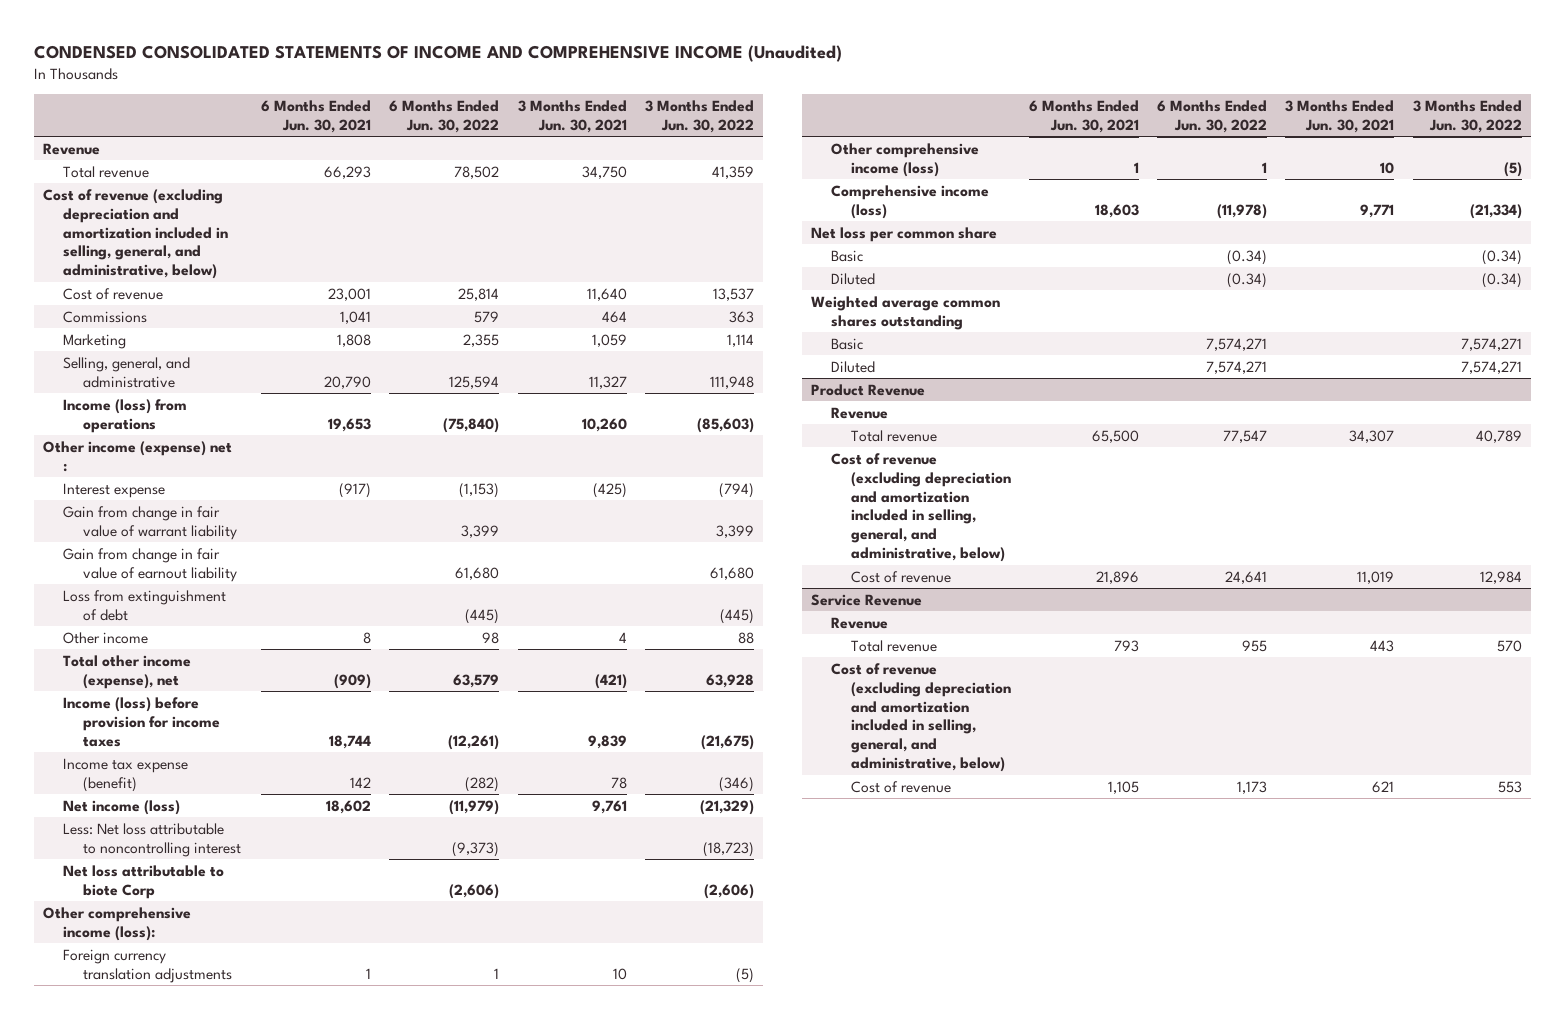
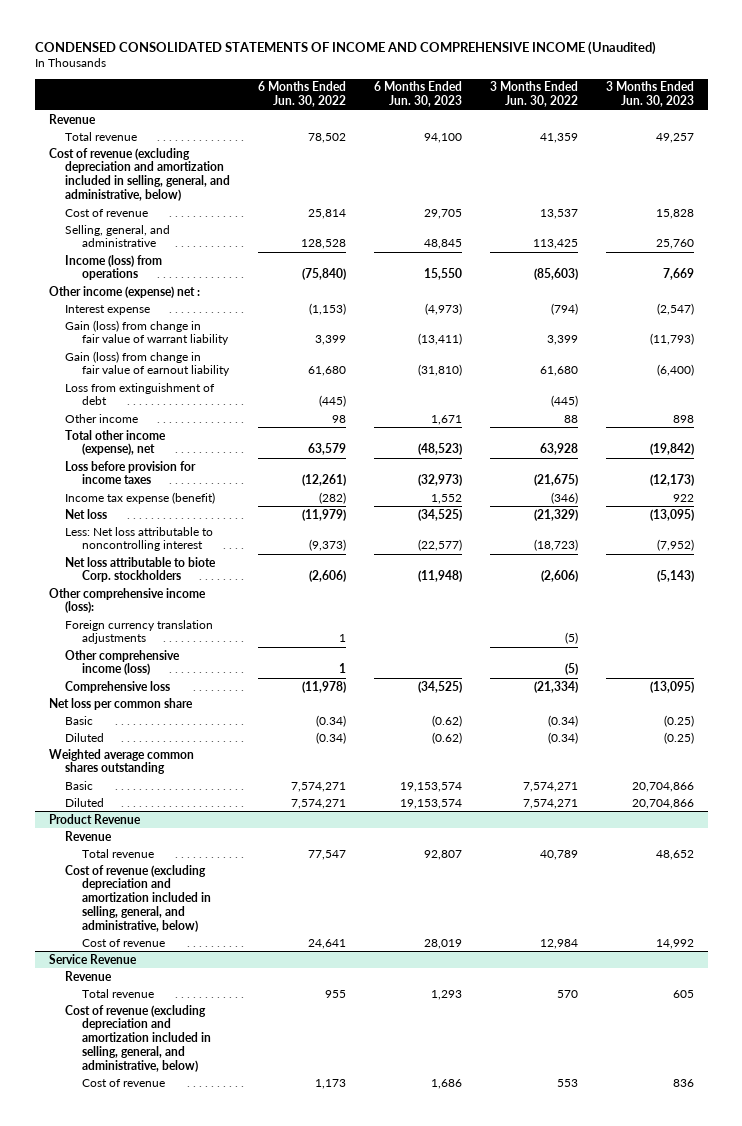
[261,99,372,133] 6 Months Ended Jun. 30, 2021 -> none
[517,99,627,133] 3 Months Ended Jun. 30, 2021 -> none
none -> [374,81,463,108] 6 Months Ended Jun. 30, 2023
none -> [605,81,694,108] 3 Months Ended Jun. 30, 2023
[62,310,147,323] Commissions -> none
[62,333,126,349] Marketing -> none
[449,375,500,389] 125,594 -> [301,239,347,250] 128,528
[709,375,754,389] 111,948 -> [532,239,578,250] 113,425
[62,505,238,540] Gain from change in fair value of warrant liability -> [65,319,230,346] Gain (loss) from change in fair value of warrant liability
[62,547,238,582] Gain from change in fair value of earnout liability -> [65,350,231,377] Gain (loss) from change in fair value of earnout liability
[62,696,221,747] Income (loss) before provision for income taxes -> [65,460,197,485] Loss before provision for income taxes
[62,799,180,815] Net income (loss) -> [65,508,108,519] Net loss
[62,864,224,899] Net loss attributable to biote Corp -> [65,556,217,583] Net loss attributable to biote Corp. stockholders
[830,184,989,219] Comprehensive income (loss) -> [65,680,171,693] Comprehensive loss

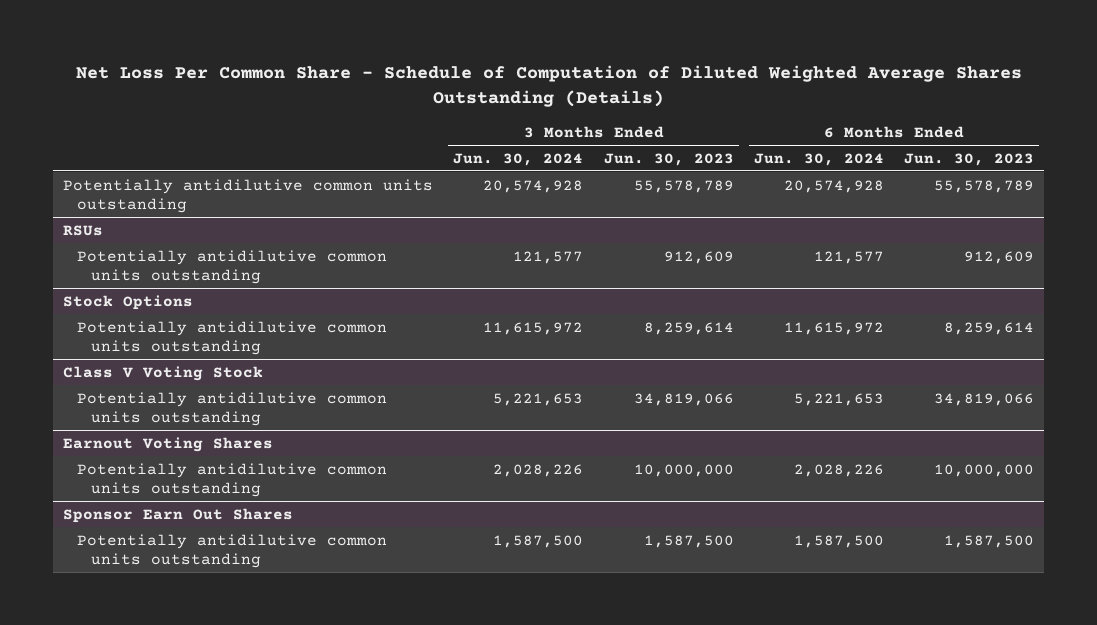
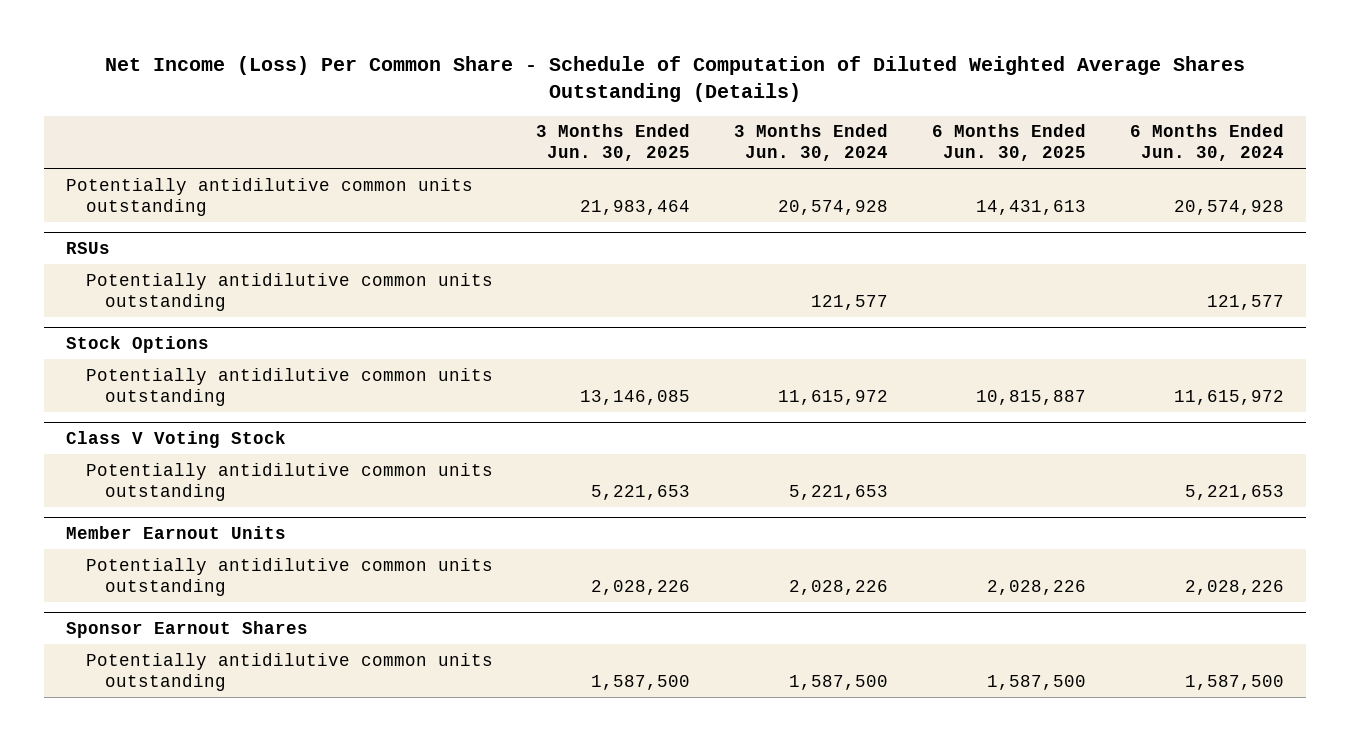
[75,65,1022,108] Net Loss Per Common Share - Schedule of Computation of Diluted Weighted Average Shares Outstanding (Details) -> [105,56,1246,103] Net Income (Loss) Per Common Share - Schedule of Computation of Diluted Weighted Average Shares Outstanding (Details)
[603,152,734,166] Jun. 30, 2023 -> none
[904,152,1035,166] Jun. 30, 2023 -> none
none -> [536,124,691,162] 3 Months Ended Jun. 30, 2025
none -> [932,124,1087,162] 6 Months Ended Jun. 30, 2025
[63,436,274,452] Earnout Voting Shares -> none
none -> [66,526,287,540] Member Earnout Units
[63,507,294,523] Sponsor Earn Out Shares -> [66,621,309,639] Sponsor Earnout Shares

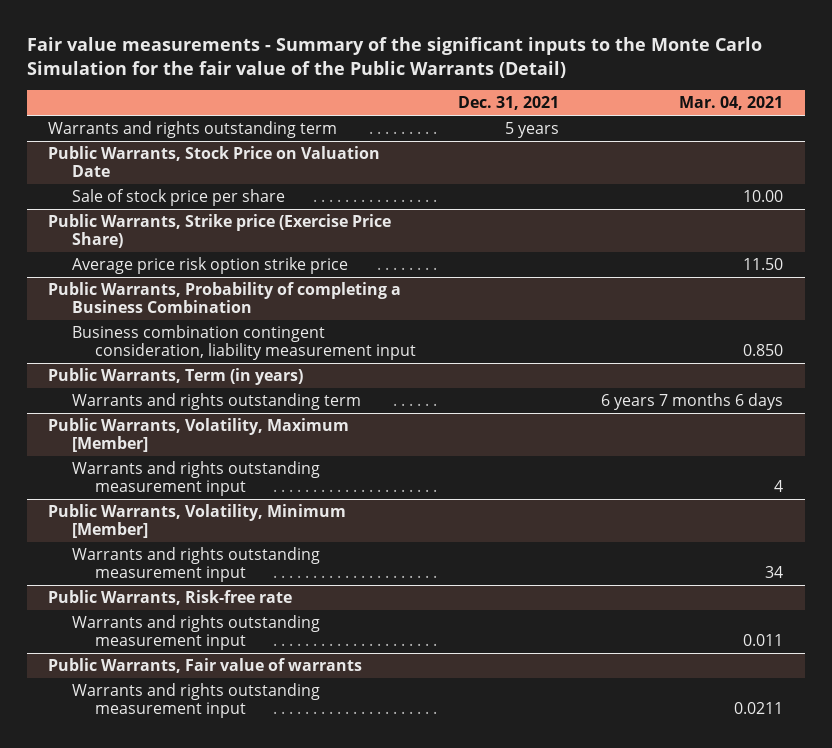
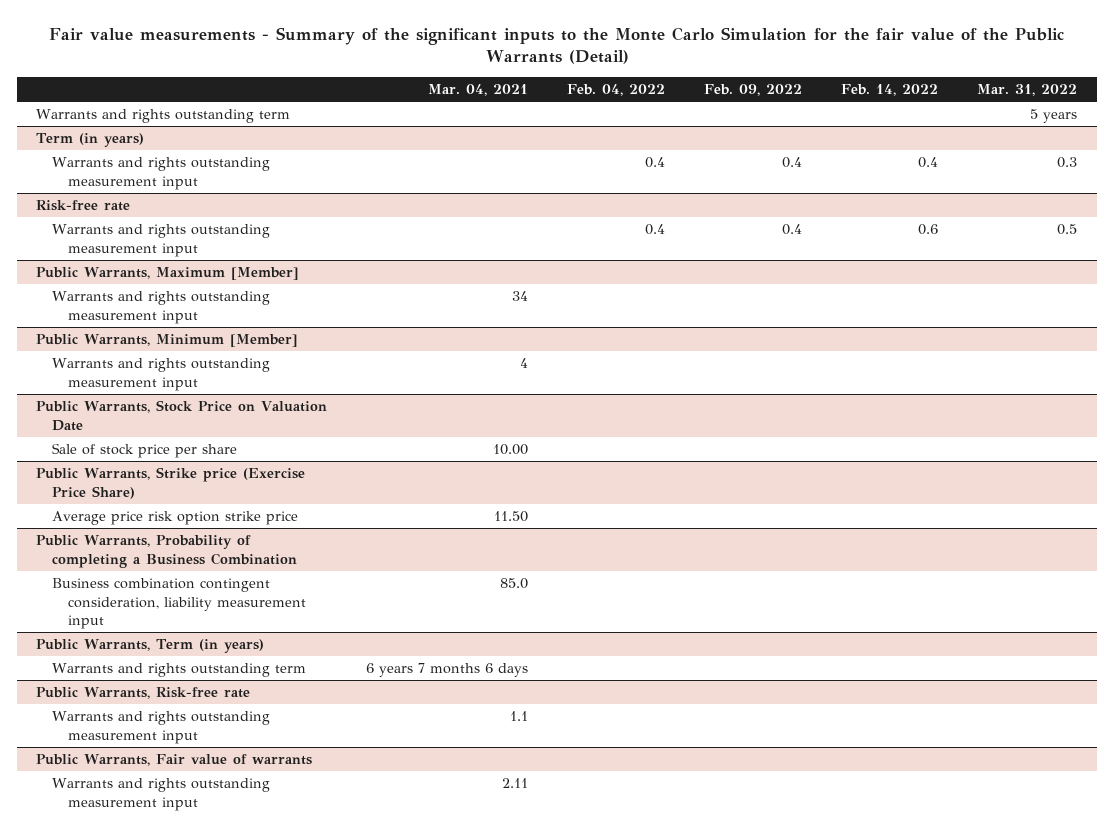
[458,96,560,111] Dec. 31, 2021 -> none
none -> [567,84,666,97] Feb. 04, 2022
none -> [704,84,803,97] Feb. 09, 2022
none -> [841,84,939,97] Feb. 14, 2022
none -> [977,84,1078,97] Mar. 31, 2022
none -> [36,133,145,148] Term (in years)
none -> [52,157,271,190] Warrants and rights outstanding measurement input
none -> [36,200,131,212] Risk-free rate
none -> [52,224,271,257] Warrants and rights outstanding measurement input
none -> [36,267,300,281] Public Warrants, Maximum [Member]
none -> [52,291,271,324] Warrants and rights outstanding measurement input
none -> [36,334,299,348] Public Warrants, Minimum [Member]
none -> [52,358,271,391] Warrants and rights outstanding measurement input
[743,343,784,356] 0.850 -> [500,578,529,590] 85.0
[48,417,350,452] Public Warrants, Volatility, Maximum [Member] -> none
[71,460,320,496] Warrants and rights outstanding measurement input -> none
[48,503,347,538] Public Warrants, Volatility, Minimum [Member] -> none
[71,546,320,582] Warrants and rights outstanding measurement input -> none
[743,633,784,646] 0.011 -> [510,711,529,722] 1.1
[734,701,784,714] 0.0211 -> [502,778,529,789] 2.11

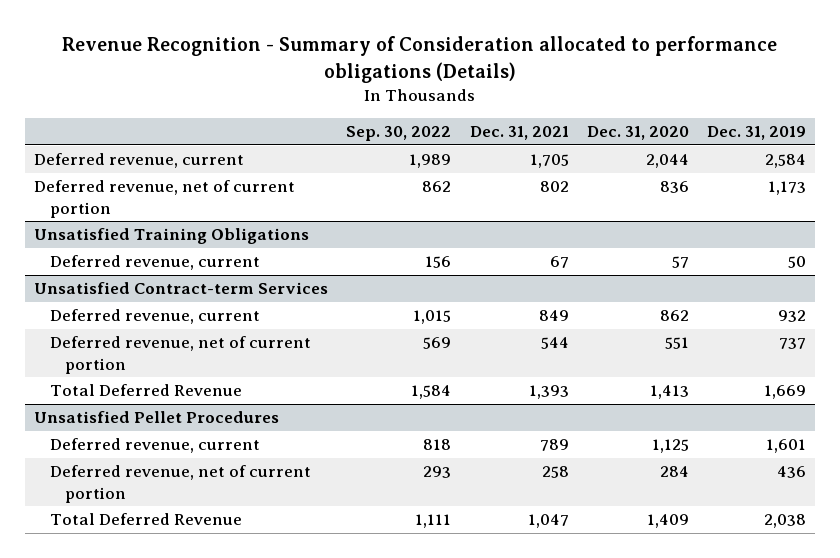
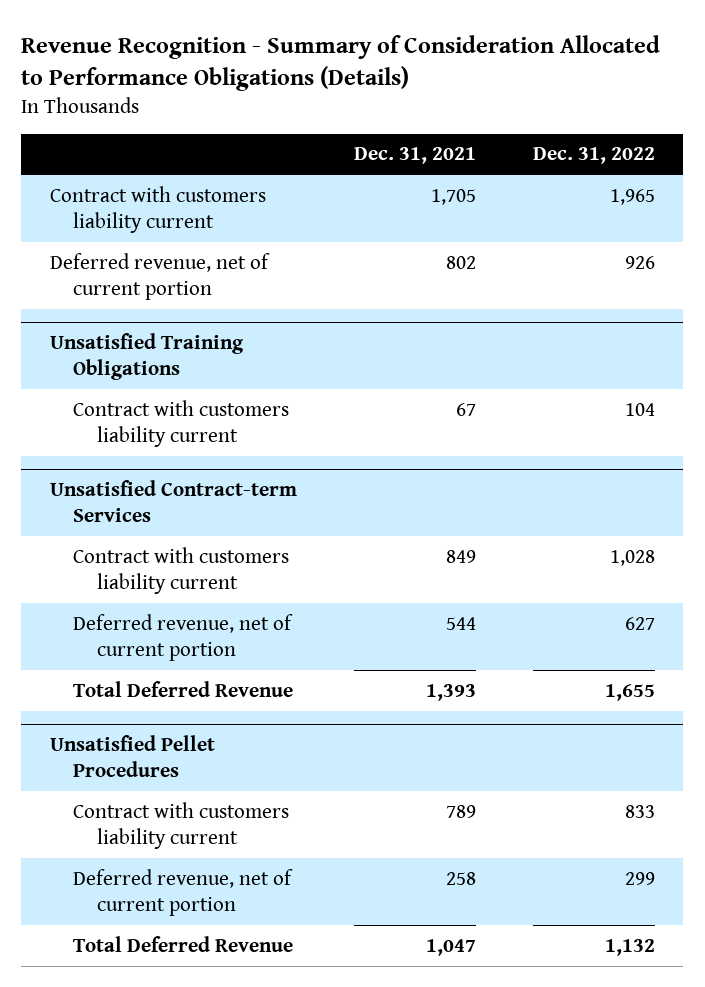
[62,36,778,83] Revenue Recognition - Summary of Consideration allocated to performance obligations (Details) -> [21,35,661,92] Revenue Recognition - Summary of Consideration Allocated to Performance Obligations (Details)
[346,126,452,142] Sep. 30, 2022 -> none
[586,126,689,141] Dec. 31, 2020 -> none
[707,126,807,141] Dec. 31, 2019 -> none
none -> [532,147,655,165] Dec. 31, 2022
[34,153,245,169] Deferred revenue, current -> [49,185,266,234] Contract with customers liability current
[49,255,260,271] Deferred revenue, current -> [73,399,290,448] Contract with customers liability current
[49,309,260,325] Deferred revenue, current -> [73,546,290,595] Contract with customers liability current
[49,438,260,454] Deferred revenue, current -> [73,801,290,850] Contract with customers liability current

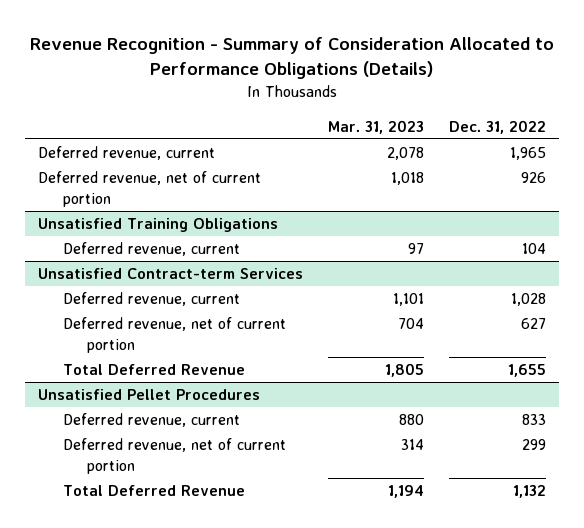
[353,147,476,165] Dec. 31, 2021 -> none
none -> [328,119,425,134] Mar. 31, 2023
[49,185,266,234] Contract with customers liability current -> [37,146,215,161] Deferred revenue, current
[73,399,290,448] Contract with customers liability current -> [62,242,240,257] Deferred revenue, current
[73,546,290,595] Contract with customers liability current -> [62,292,240,307] Deferred revenue, current
[73,801,290,850] Contract with customers liability current -> [62,413,240,428] Deferred revenue, current

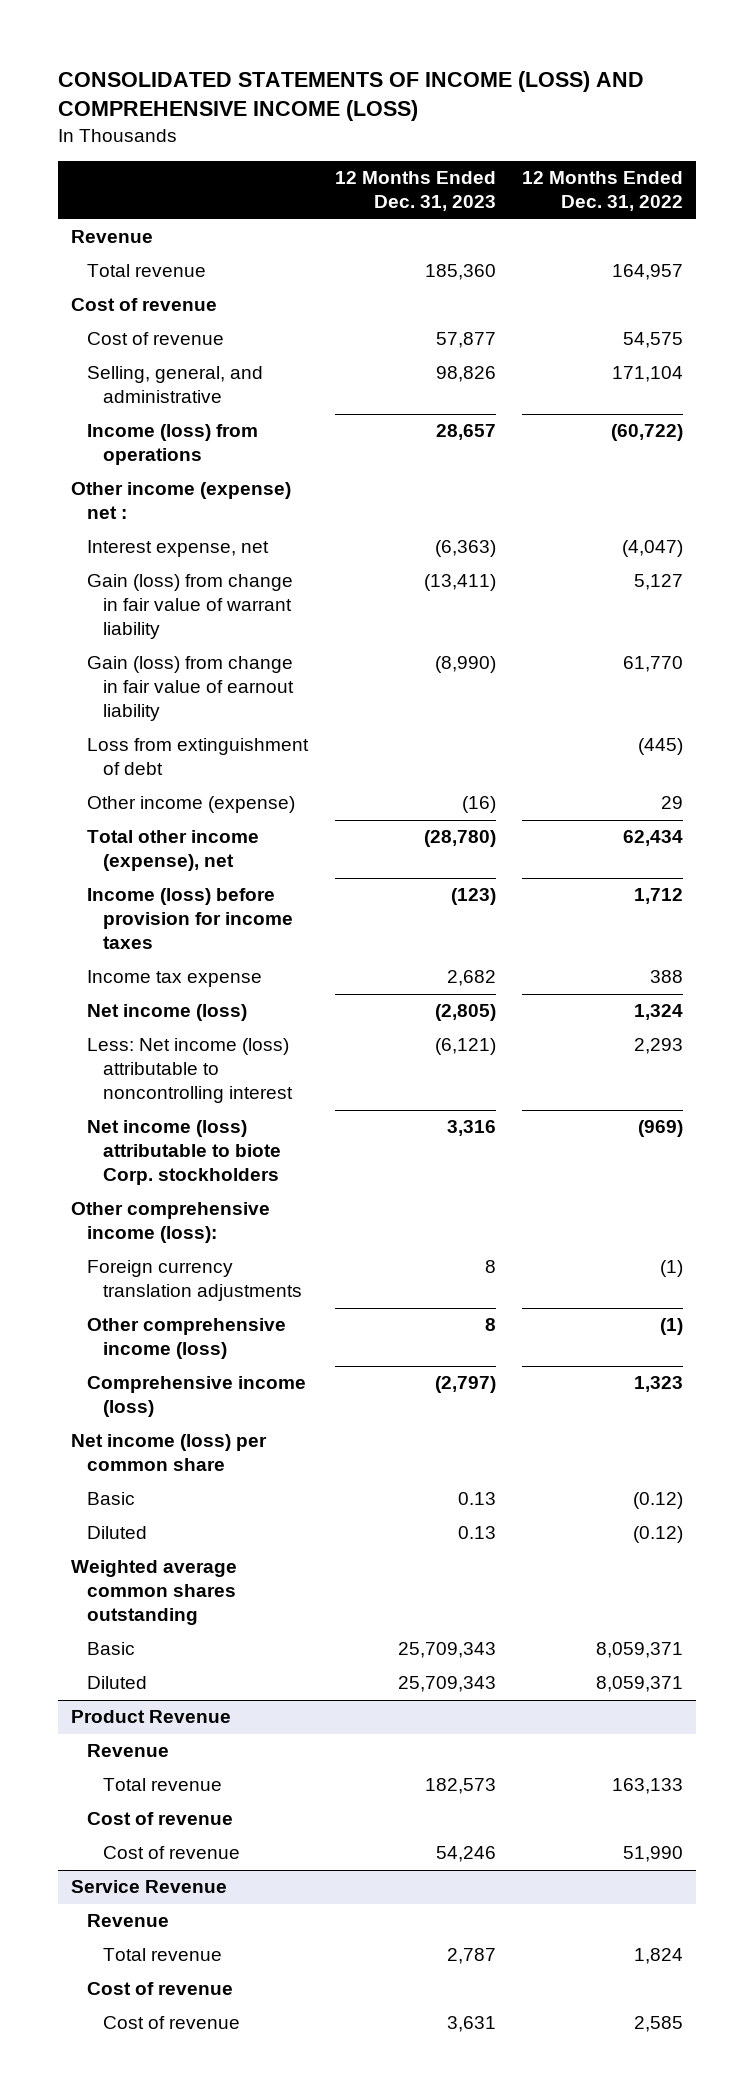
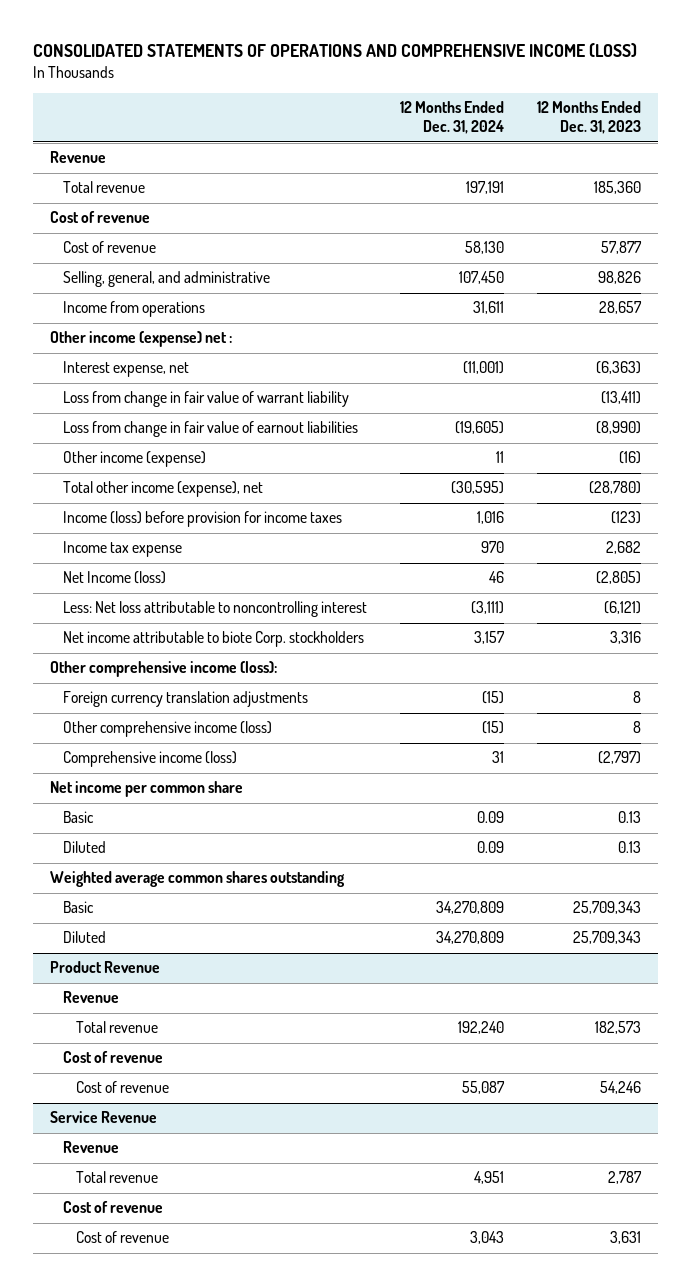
[57,71,644,122] CONSOLIDATED STATEMENTS OF INCOME (LOSS) AND COMPREHENSIVE INCOME (LOSS) -> [33,43,638,58] CONSOLIDATED STATEMENTS OF OPERATIONS AND COMPREHENSIVE INCOME (LOSS)
[521,171,683,212] 12 Months Ended Dec. 31, 2022 -> none
none -> [400,101,505,135] 12 Months Ended Dec. 31, 2024
[87,424,259,466] Income (loss) from operations -> [62,301,205,318] Income from operations
[87,738,310,776] Loss from extinguishment of debt -> none
[87,574,294,640] Gain (loss) from change in fair value of warrant liability -> [62,391,349,408] Loss from change in fair value of warrant liability
[87,656,295,722] Gain (loss) from change in fair value of earnout liability -> [62,421,358,438] Loss from change in fair value of earnout liabilities
[87,1004,248,1022] Net income (loss) -> [62,571,166,585] Net Income (loss)
[87,1038,294,1104] Less: Net income (loss) attributable to noncontrolling interest -> [62,601,367,618] Less: Net loss attributable to noncontrolling interest
[87,1120,282,1186] Net income (loss) attributable to biote Corp. stockholders -> [62,631,364,648] Net income attributable to biote Corp. stockholders
[71,1434,268,1472] Net income (loss) per common share -> [50,781,244,798] Net income per common share

